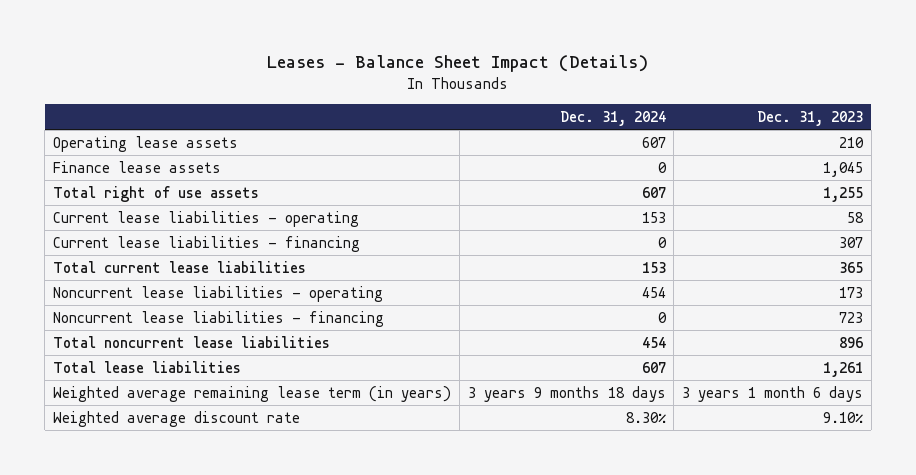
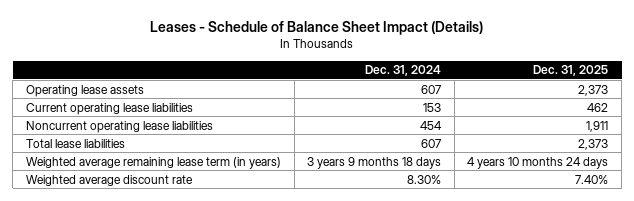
[267,55,649,73] Leases - Balance Sheet Impact (Details) -> [150,20,484,35] Leases - Schedule of Balance Sheet Impact (Details)
[756,110,863,126] Dec. 31, 2023 -> none
none -> [533,65,609,77] Dec. 31, 2025
[53,160,222,173] Finance lease assets -> none
[53,185,260,202] Total right of use assets -> none
[53,235,361,252] Current lease liabilities - financing -> none
[53,260,307,273] Total current lease liabilities -> none
[53,310,385,327] Noncurrent lease liabilities - financing -> none
[53,335,331,348] Total noncurrent lease liabilities -> none
[53,210,360,227] Current lease liabilities - operating -> [25,102,193,115] Current operating lease liabilities
[53,285,384,302] Noncurrent lease liabilities - operating -> [25,120,213,133] Noncurrent operating lease liabilities

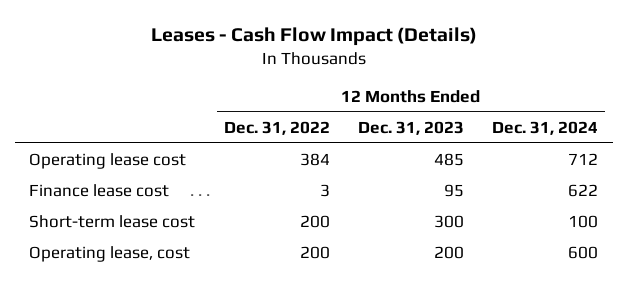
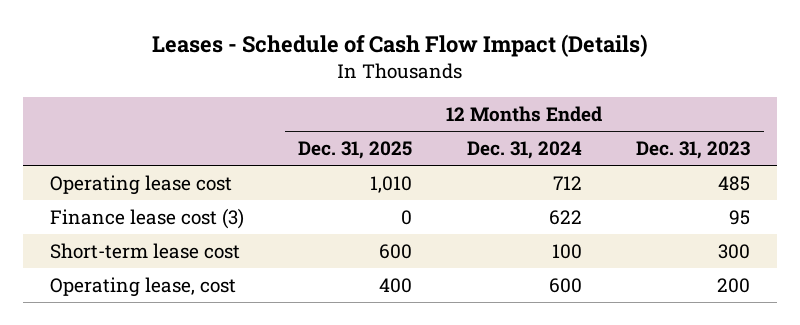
[150,27,477,47] Leases - Cash Flow Impact (Details) -> [151,34,648,58] Leases - Schedule of Cash Flow Impact (Details)
[223,120,330,135] Dec. 31, 2022 -> none
none -> [298,141,413,160] Dec. 31, 2025
[29,183,170,197] Finance lease cost -> [49,207,244,229] Finance lease cost (3)

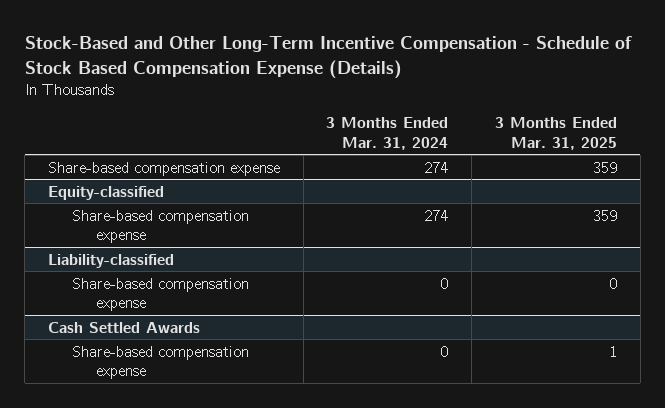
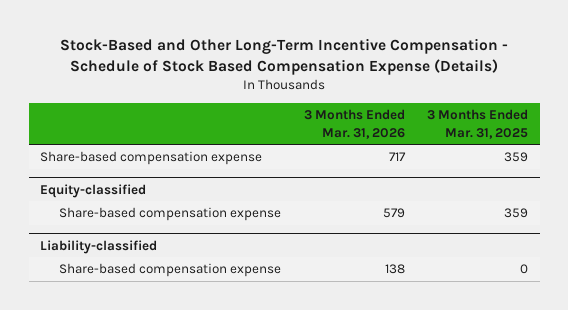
[326,117,449,150] 3 Months Ended Mar. 31, 2024 -> none
none -> [303,109,405,139] 3 Months Ended Mar. 31, 2026
[48,321,201,333] Cash Settled Awards -> none
[71,345,249,379] Share-based compensation expense -> none

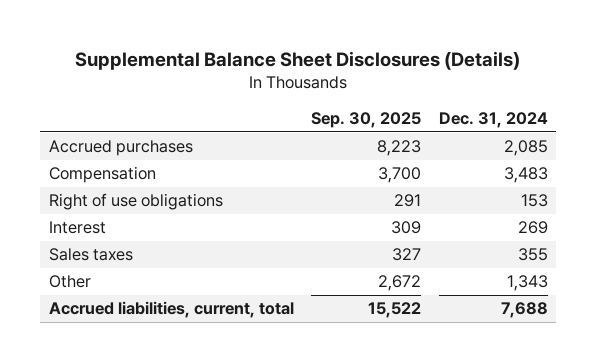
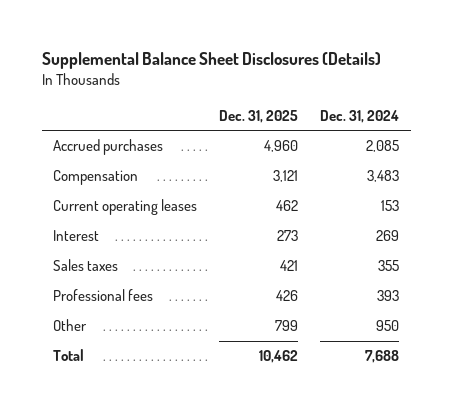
[311,112,422,129] Sep. 30, 2025 -> none
none -> [219,109,299,123] Dec. 31, 2025
[48,193,223,211] Right of use obligations -> [53,199,198,216] Current operating leases
none -> [53,289,154,302] Professional fees
[506,275,548,292] 1,343 -> [376,320,400,332] 950
[48,301,294,319] Accrued liabilities, current, total -> [53,349,85,362] Total

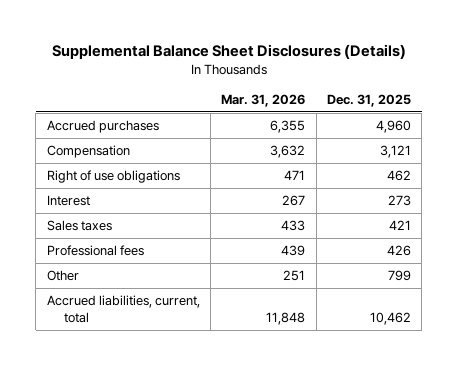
[320,109,400,123] Dec. 31, 2024 -> none
none -> [221,93,306,107] Mar. 31, 2026
[53,199,198,216] Current operating leases -> [46,170,180,184] Right of use obligations
[53,349,85,362] Total -> [46,295,200,324] Accrued liabilities, current, total

